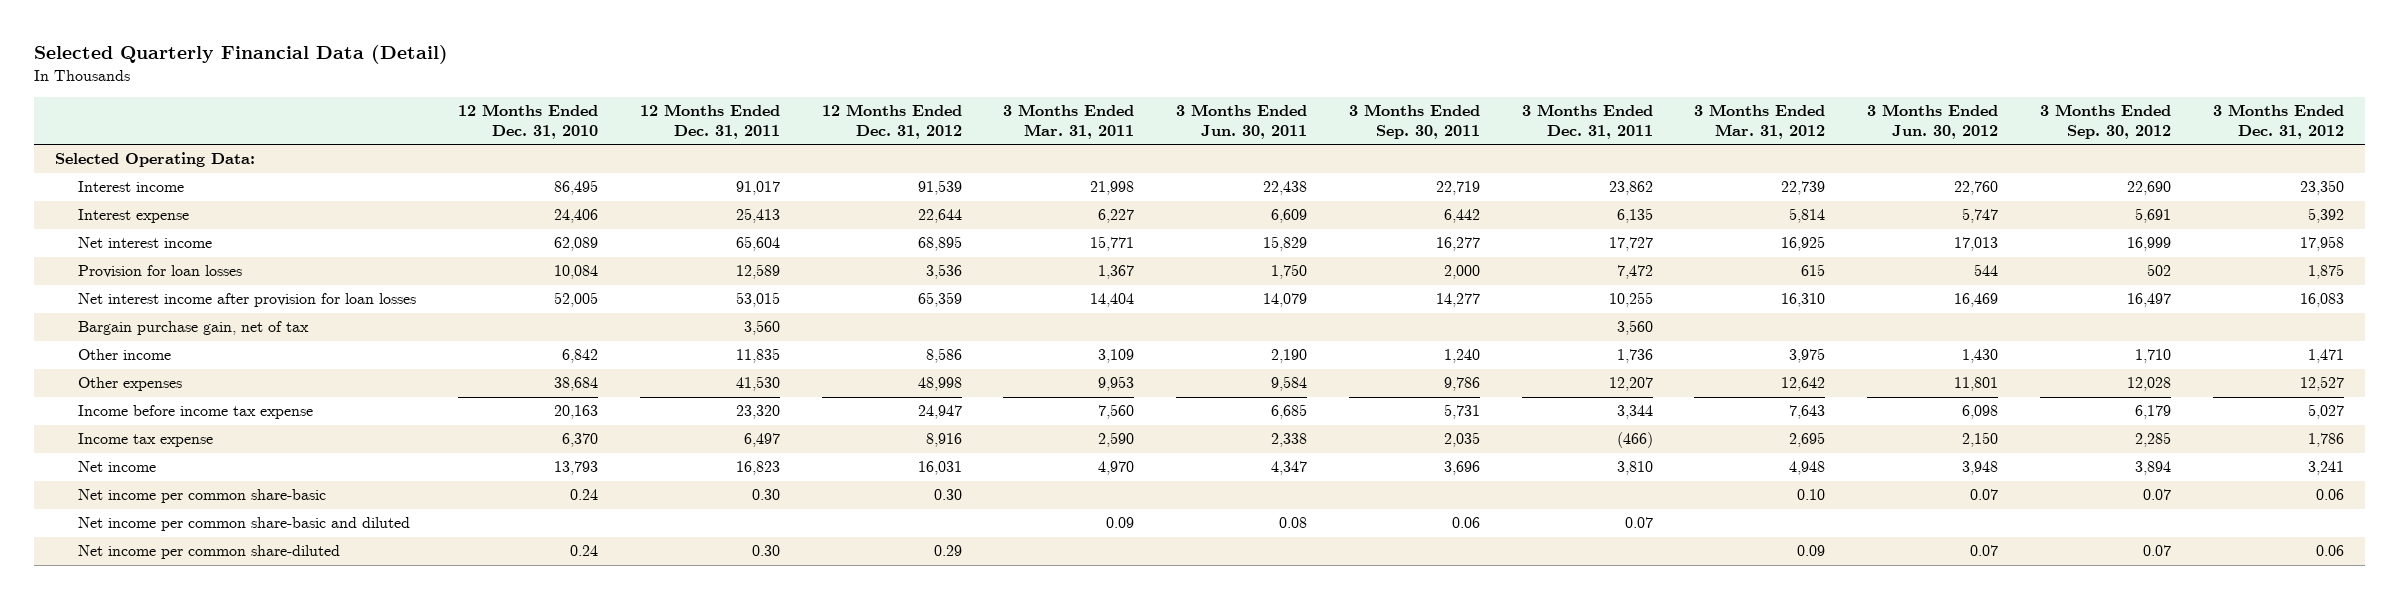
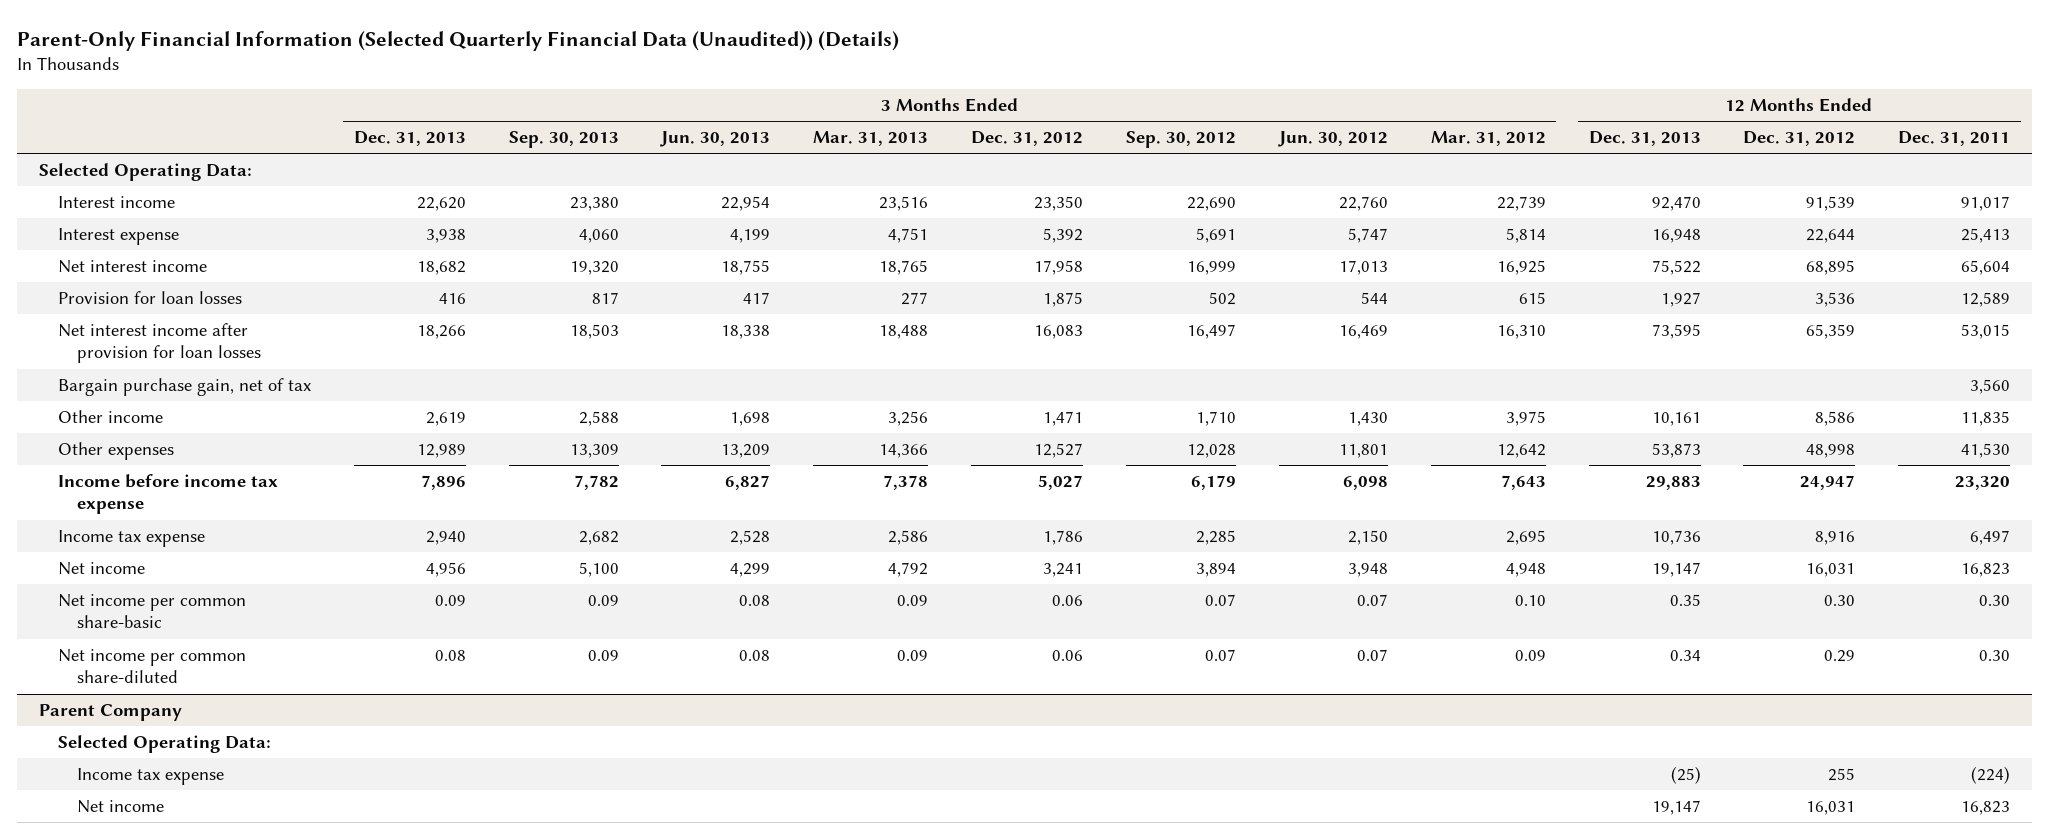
[34,45,449,65] Selected Quarterly Financial Data (Detail) -> [17,30,900,51] Parent-Only Financial Information (Selected Quarterly Financial Data (Unaudited)) (Details)
[457,104,598,139] 12 Months Ended Dec. 31, 2010 -> none
[1003,104,1135,139] 3 Months Ended Mar. 31, 2011 -> none
[1176,104,1308,139] 3 Months Ended Jun. 30, 2011 -> none
[1348,104,1480,139] 3 Months Ended Sep. 30, 2011 -> none
[1521,104,1653,139] 3 Months Ended Dec. 31, 2011 -> none
none -> [353,131,466,147] Dec. 31, 2013
none -> [508,131,619,149] Sep. 30, 2013
none -> [660,131,771,148] Jun. 30, 2013
none -> [813,131,929,147] Mar. 31, 2013
none -> [1588,131,1701,147] Dec. 31, 2013
[78,517,411,532] Net income per common share-basic and diluted -> none
none -> [38,704,182,722] Parent Company
none -> [57,735,271,754] Selected Operating Data:
none -> [77,768,225,786] Income tax expense
none -> [77,800,165,814] Net income

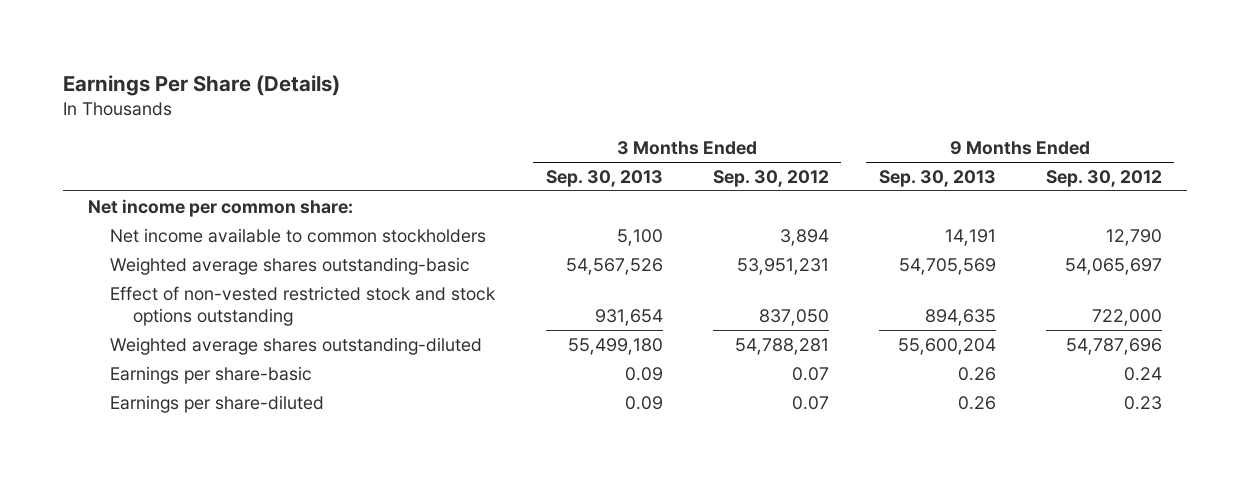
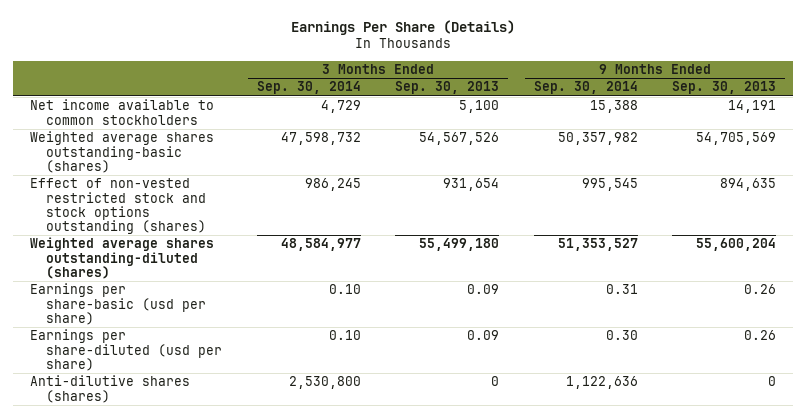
[712,169,829,187] Sep. 30, 2012 -> none
[1045,169,1162,187] Sep. 30, 2012 -> none
none -> [256,81,361,95] Sep. 30, 2014
none -> [533,81,638,95] Sep. 30, 2014
[87,198,353,217] Net income per common share: -> none
[110,256,471,275] Weighted average shares outstanding-basic -> [30,131,215,173] Weighted average shares outstanding-basic (shares)
[110,285,497,326] Effect of non-vested restricted stock and stock options outstanding -> [30,178,207,235] Effect of non-vested restricted stock and stock options outstanding (shares)
[110,336,483,355] Weighted average shares outstanding-diluted -> [30,237,215,279] Weighted average shares outstanding-diluted (shares)
[110,365,313,384] Earnings per share-basic -> [30,283,207,325] Earnings per share-basic (usd per share)
[110,394,325,413] Earnings per share-diluted -> [30,329,223,371] Earnings per share-diluted (usd per share)
none -> [30,375,191,403] Anti-dilutive shares (shares)

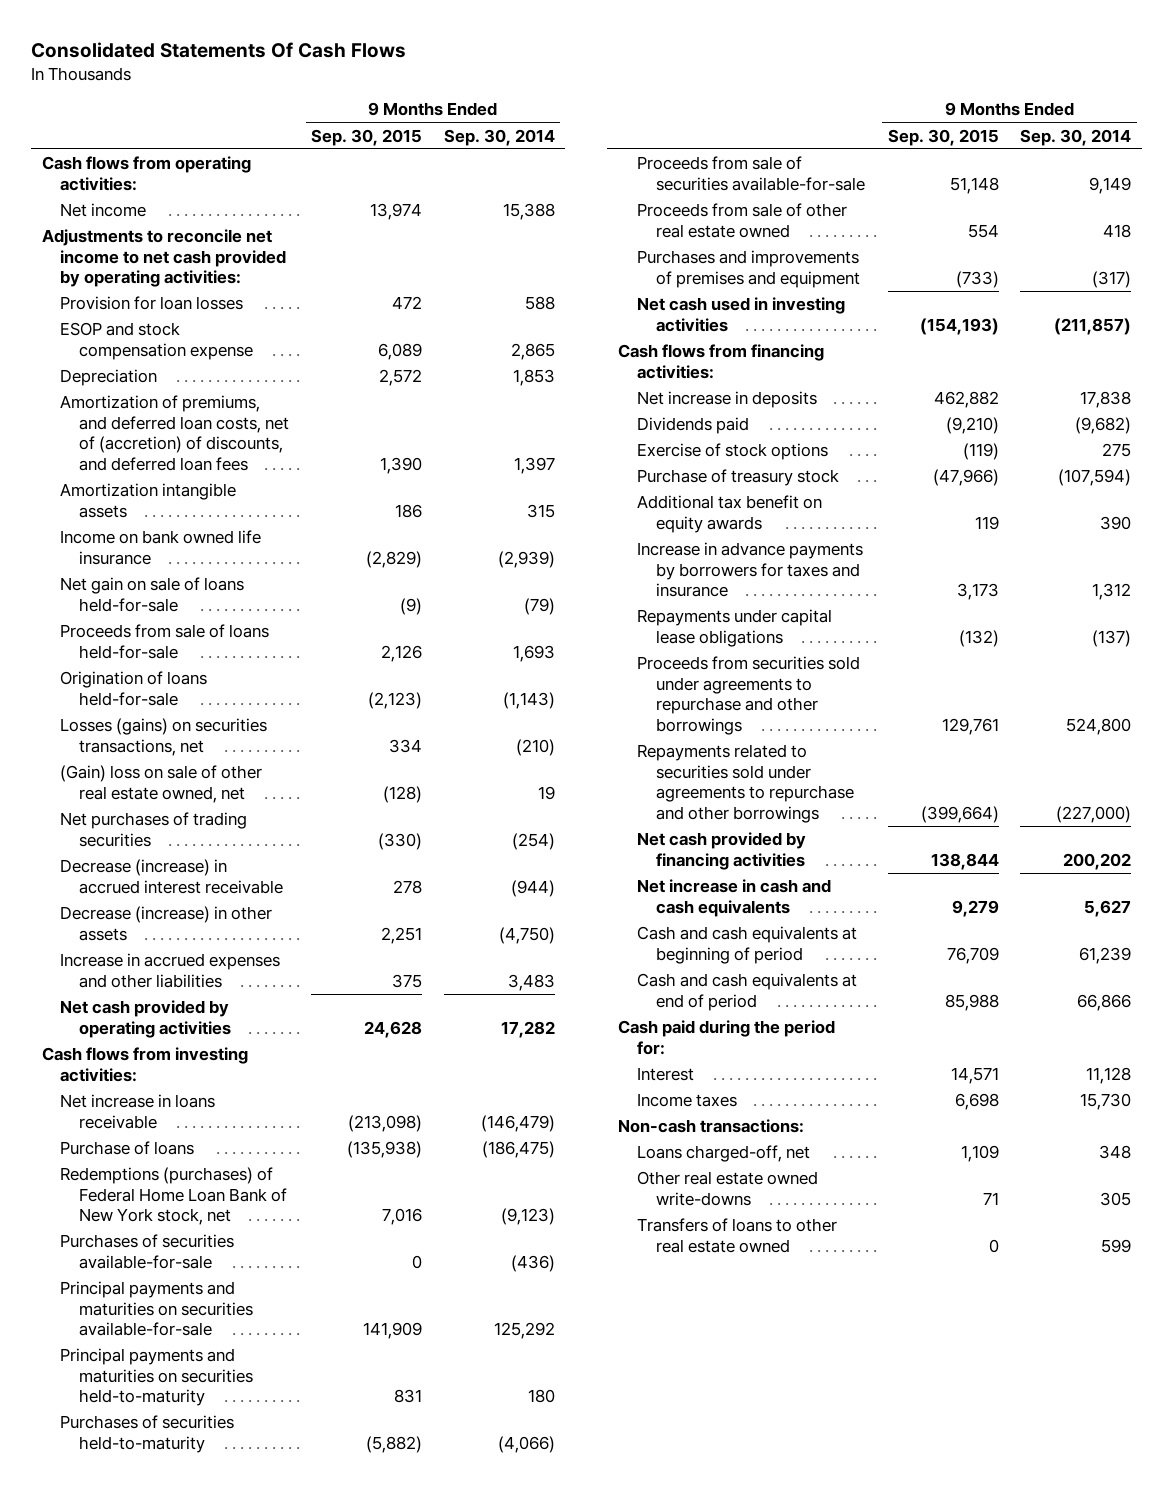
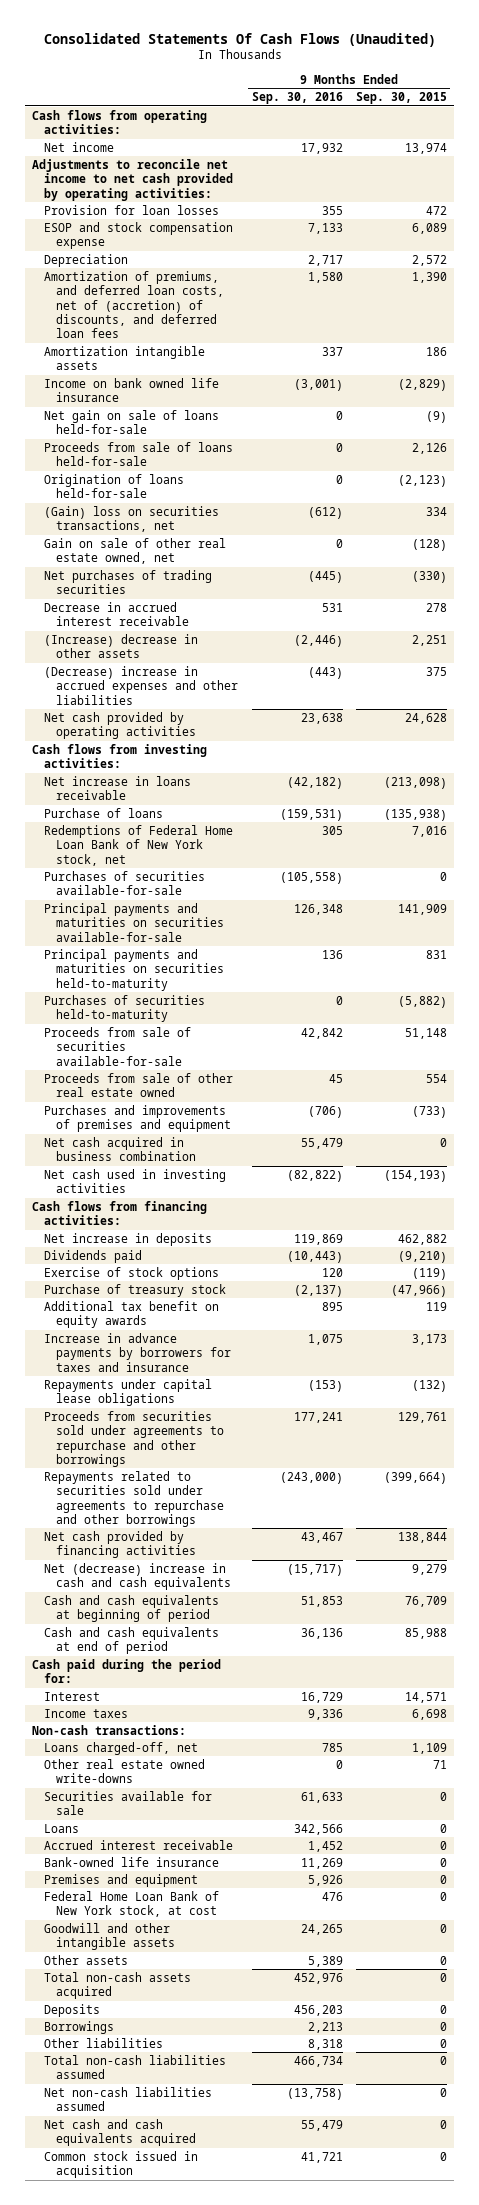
[30,41,406,58] Consolidated Statements Of Cash Flows -> [43,32,436,47] Consolidated Statements Of Cash Flows (Unaudited)
[443,128,555,146] Sep. 30, 2014 -> none
none -> [251,92,343,105] Sep. 30, 2016
[60,718,268,756] Losses (gains) on securities transactions, net -> [44,505,220,533] (Gain) loss on securities transactions, net
[60,765,263,803] (Gain) loss on sale of other real estate owned, net -> [44,537,227,565] Gain on sale of other real estate owned, net
[60,859,284,894] Decrease (increase) in accrued interest receivable -> [44,601,190,627] Decrease in accrued interest receivable
[60,906,273,941] Decrease (increase) in other assets -> [44,633,199,659] (Increase) decrease in other assets
[60,953,281,988] Increase in accrued expenses and other liabilities -> [44,665,239,705] (Decrease) increase in accrued expenses and other liabilities
[60,1167,288,1226] Redemptions (purchases) of Federal Home Loan Bank of New York stock, net -> [44,824,234,866] Redemptions of Federal Home Loan Bank of New York stock, net
none -> [44,1136,197,1162] Net cash acquired in business combination
[637,879,832,917] Net increase in cash and cash equivalents -> [44,1562,232,1591] Net (decrease) increase in cash and cash equivalents
[637,1218,838,1253] Transfers of loans to other real estate owned -> none
none -> [44,1790,213,1816] Securities available for sale
none -> [44,1823,80,1833] Loans
none -> [44,1839,234,1850] Accrued interest receivable
none -> [44,1856,220,1867] Bank-owned life insurance
none -> [44,1873,199,1887] Premises and equipment
none -> [44,1890,220,1918] Federal Home Loan Bank of New York stock, at cost
none -> [44,1922,176,1951] Goodwill and other intangible assets
none -> [44,1954,129,1965] Other assets
none -> [44,1971,192,2000] Total non-cash assets acquired
none -> [44,2003,101,2017] Deposits
none -> [44,2020,115,2034] Borrowings
none -> [44,2037,164,2048] Other liabilities
none -> [44,2054,227,2080] Total non-cash liabilities assumed
none -> [44,2086,213,2112] Net non-cash liabilities assumed
none -> [44,2118,197,2147] Net cash and cash equivalents acquired
none -> [44,2150,199,2179] Common stock issued in acquisition

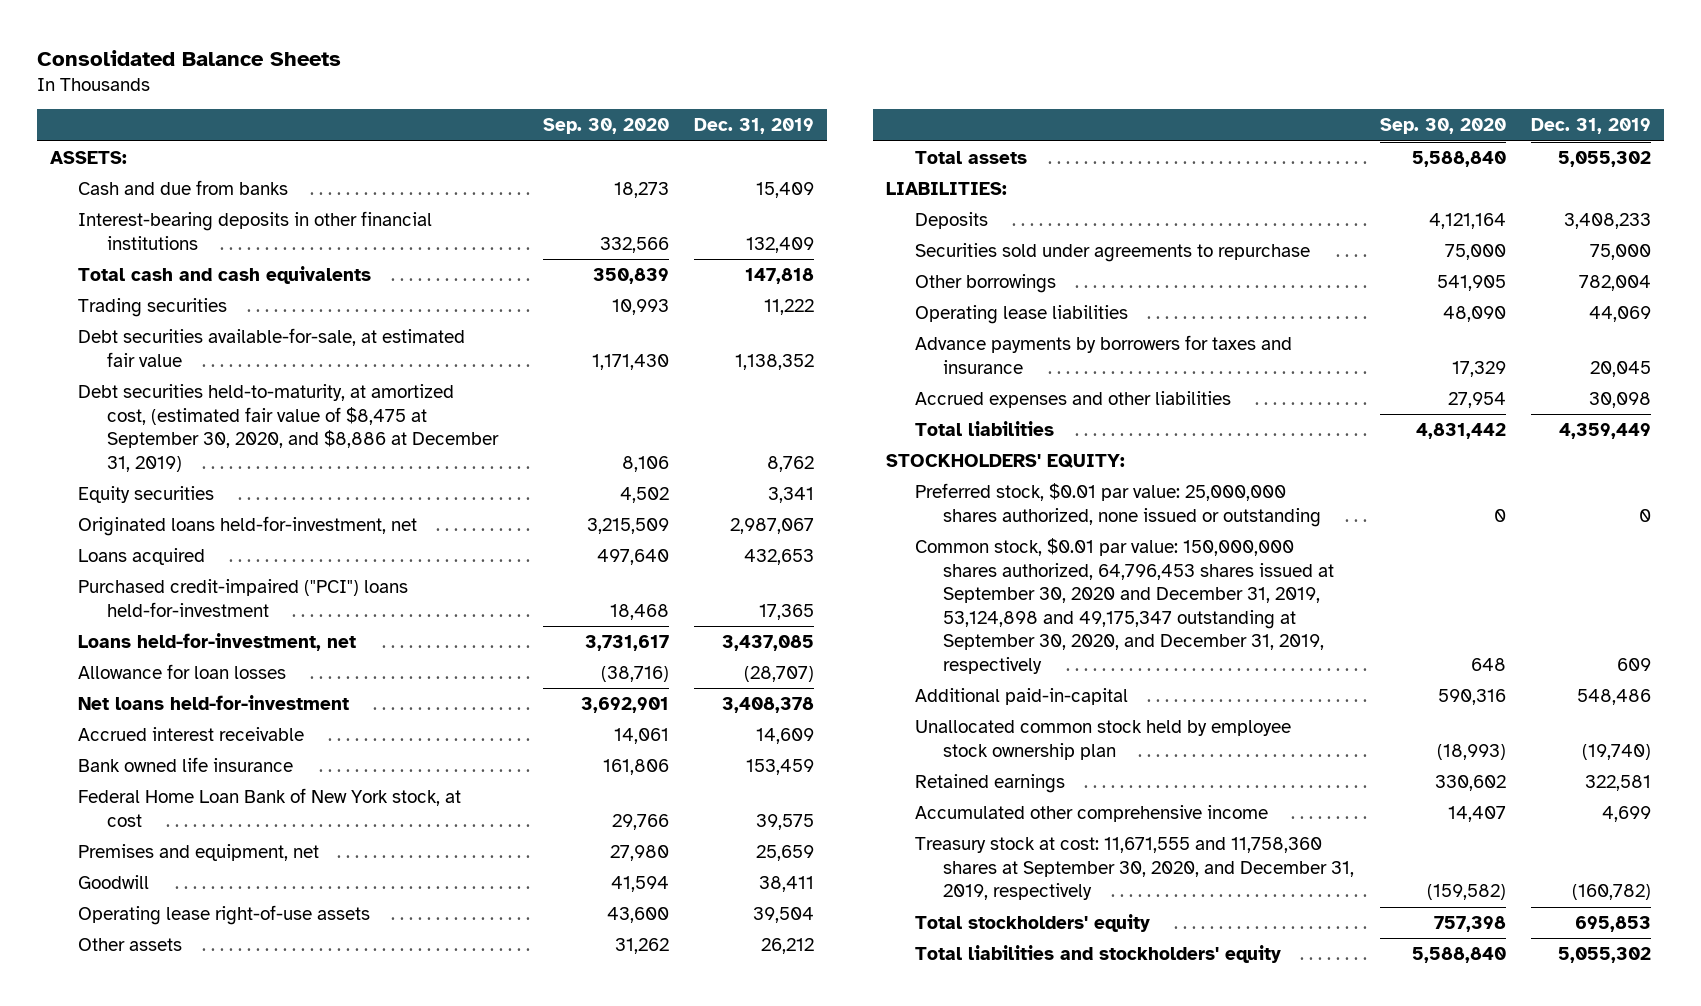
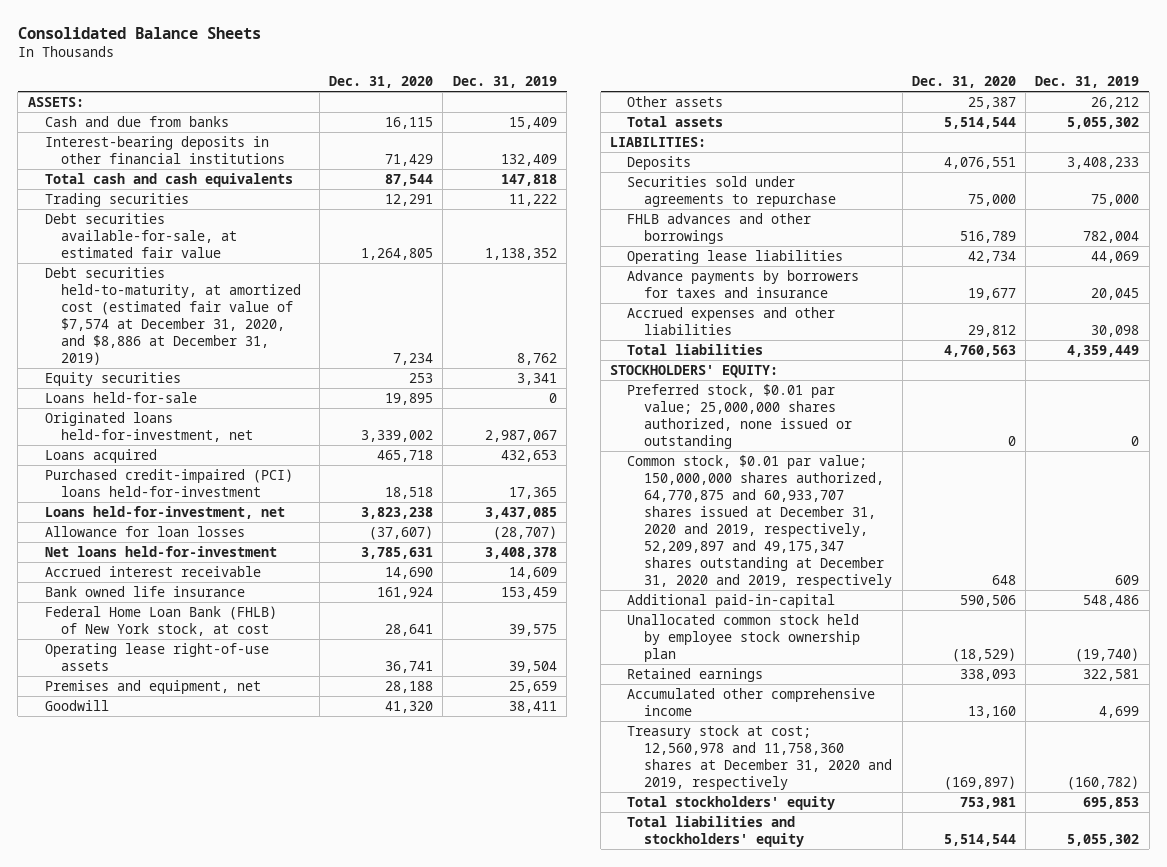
[543,118,670,135] Sep. 30, 2020 -> none
none -> [329,75,434,88] Dec. 31, 2020
[78,384,499,472] Debt securities held-to-maturity, at amortized cost, (estimated fair value of $8,475 at September 30, 2020, and $8,886 at December 31, 2019) -> [44,267,302,366] Debt securities held-to-maturity, at amortized cost (estimated fair value of $7,574 at December 31, 2020, and $8,886 at December 31, 2019)
none -> [44,392,197,404] Loans held-for-sale
[78,579,409,617] Purchased credit-impaired ("PCI") loans held-for-investment -> [44,469,293,498] Purchased credit-impaired (PCI) loans held-for-investment
[78,788,462,827] Federal Home Loan Bank of New York stock, at cost -> [44,606,277,637] Federal Home Loan Bank (FHLB) of New York stock, at cost
[78,905,371,926] Operating lease right-of-use assets -> [44,643,269,672] Operating lease right-of-use assets
[914,274,1056,294] Other borrowings -> [627,213,812,245] FHLB advances and other borrowings
[914,483,1322,527] Preferred stock, $0.01 par value: 25,000,000 shares authorized, none issued or outstanding -> [627,384,853,450] Preferred stock, $0.01 par value; 25,000,000 shares authorized, none issued or outstanding
[914,538,1335,675] Common stock, $0.01 par value: 150,000,000 shares authorized, 64,796,453 shares issued at September 30, 2020 and December 31, 2019, 53,124,898 and 49,175,347 outstanding at September 30, 2020, and December 31, 2019, respectively -> [627,455,893,589] Common stock, $0.01 par value; 150,000,000 shares authorized, 64,770,875 and 60,933,707 shares issued at December 31, 2020 and 2019, respectively, 52,209,897 and 49,175,347 shares outstanding at December 31, 2020 and 2019, respectively
[914,837,1355,901] Treasury stock at cost: 11,671,555 and 11,758,360 shares at September 30, 2020, and December 31, 2019, respectively -> [627,725,893,791] Treasury stock at cost; 12,560,978 and 11,758,360 shares at December 31, 2020 and 2019, respectively

